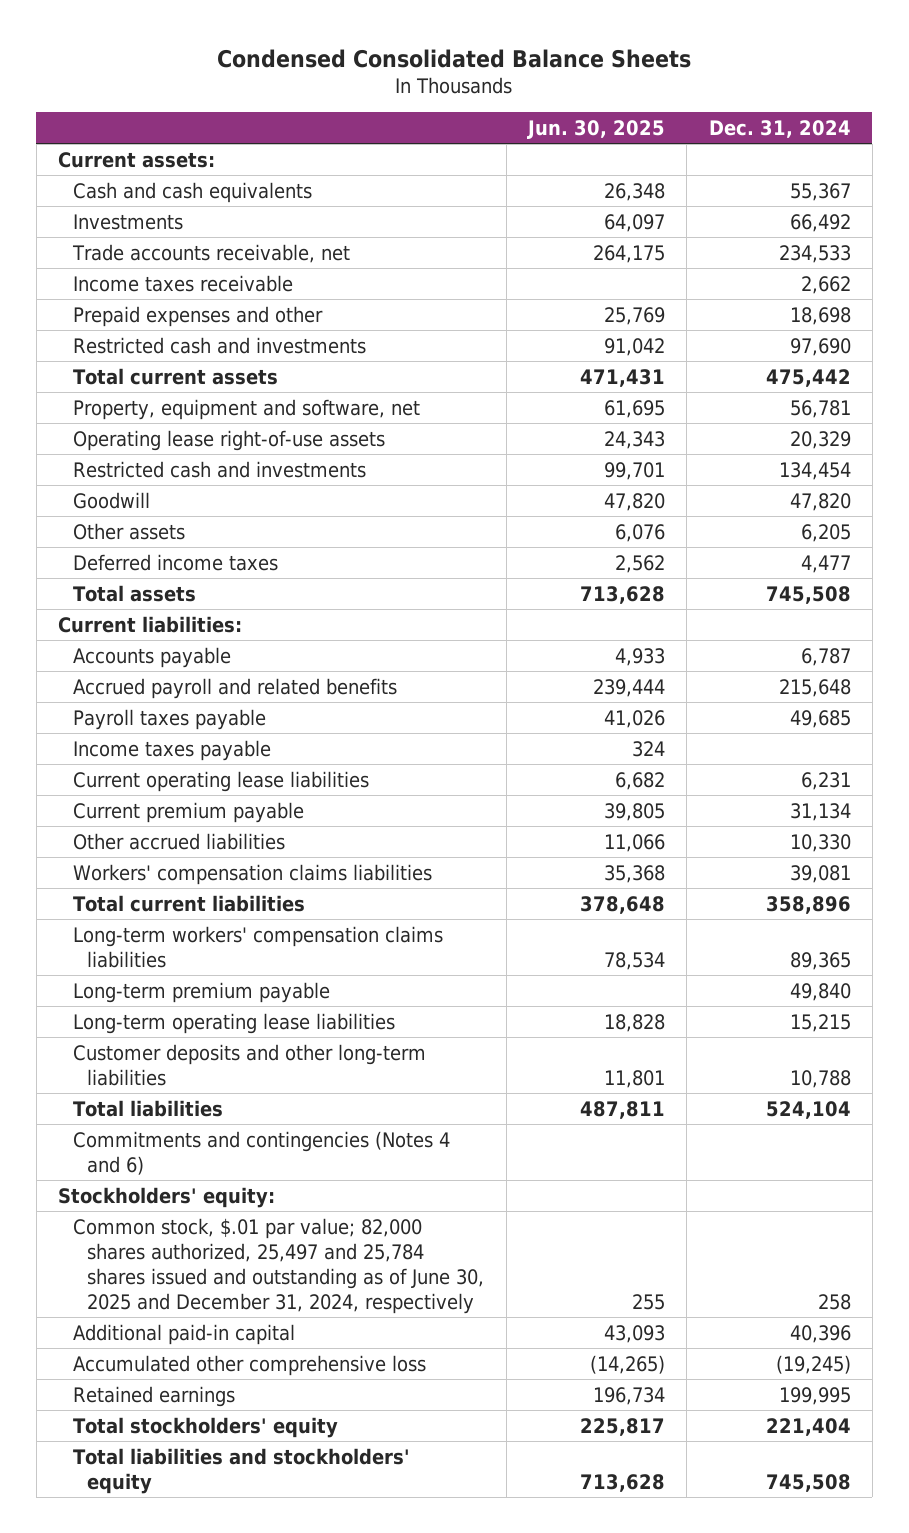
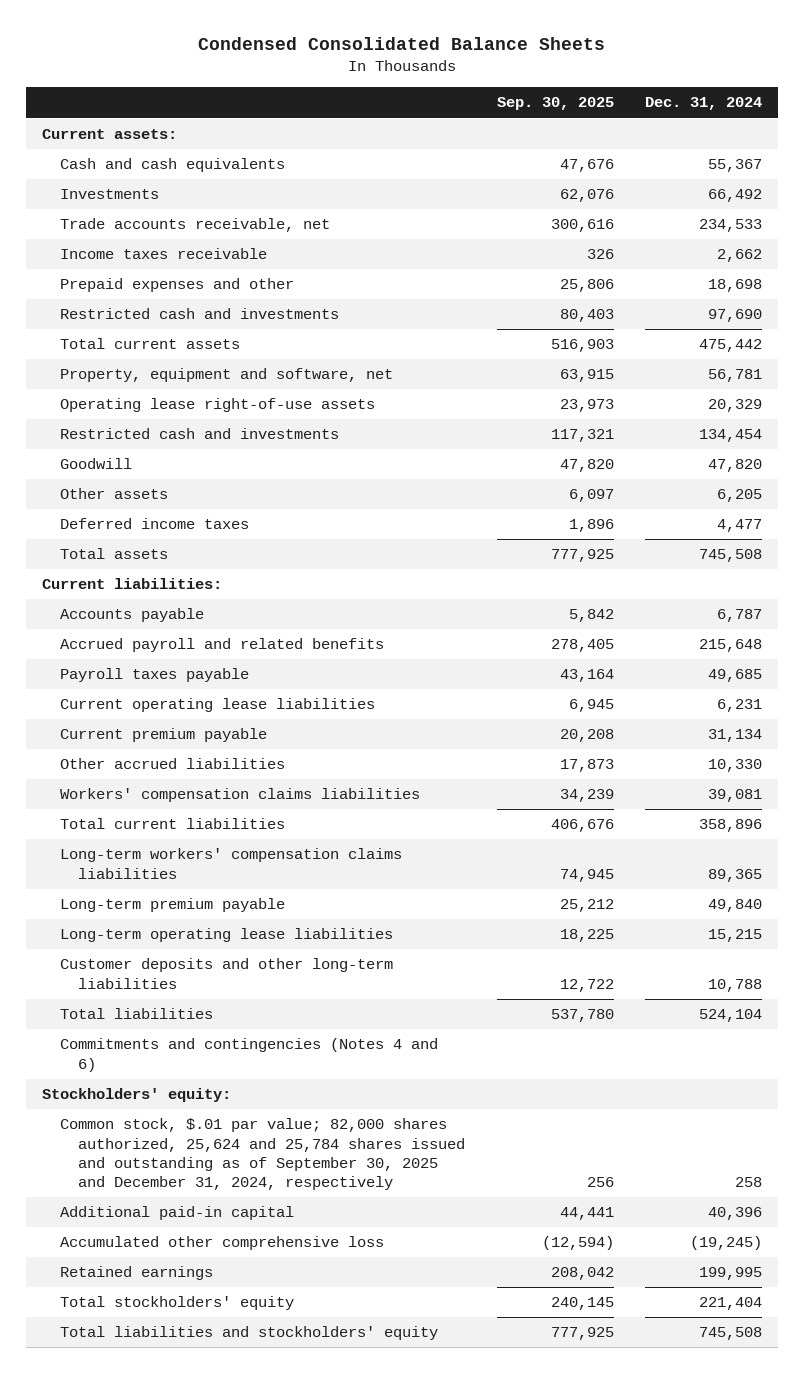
[526,119,665,139] Jun. 30, 2025 -> none
none -> [496,97,614,111] Sep. 30, 2025
[72,739,271,761] Income taxes payable -> none
[72,1217,485,1314] Common stock, $.01 par value; 82,000 shares authorized, 25,497 and 25,784 shares issued and outstanding as of June 30, 2025 and December 31, 2024, respectively -> [59,1118,465,1191] Common stock, $.01 par value; 82,000 shares authorized, 25,624 and 25,784 shares issued and outstanding as of September 30, 2025 and December 31, 2024, respectively

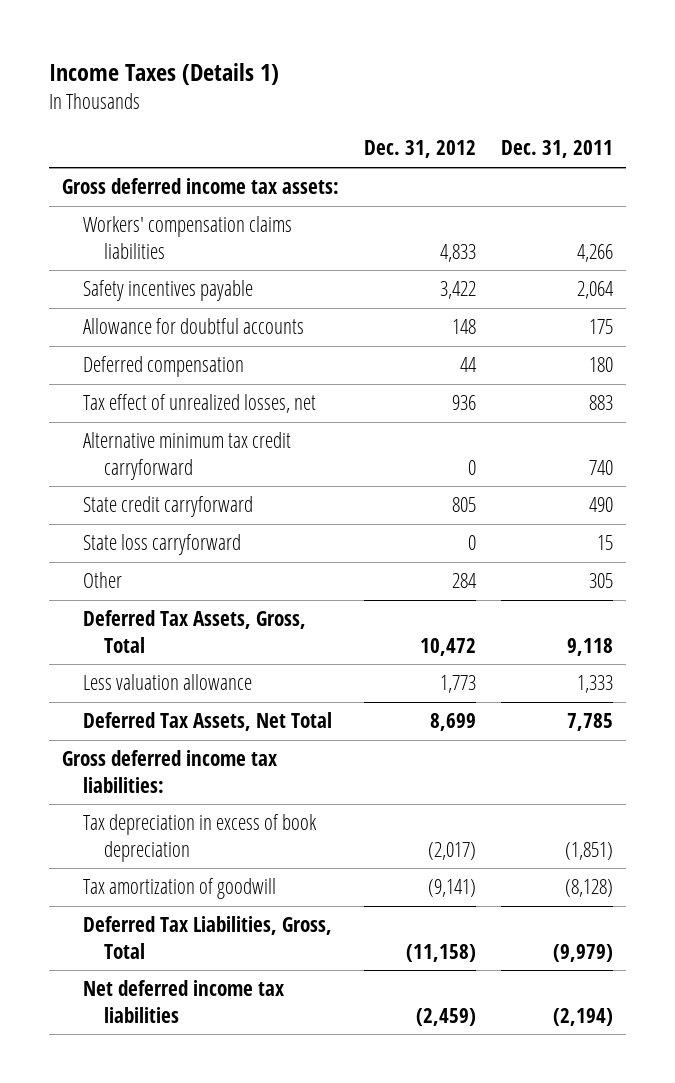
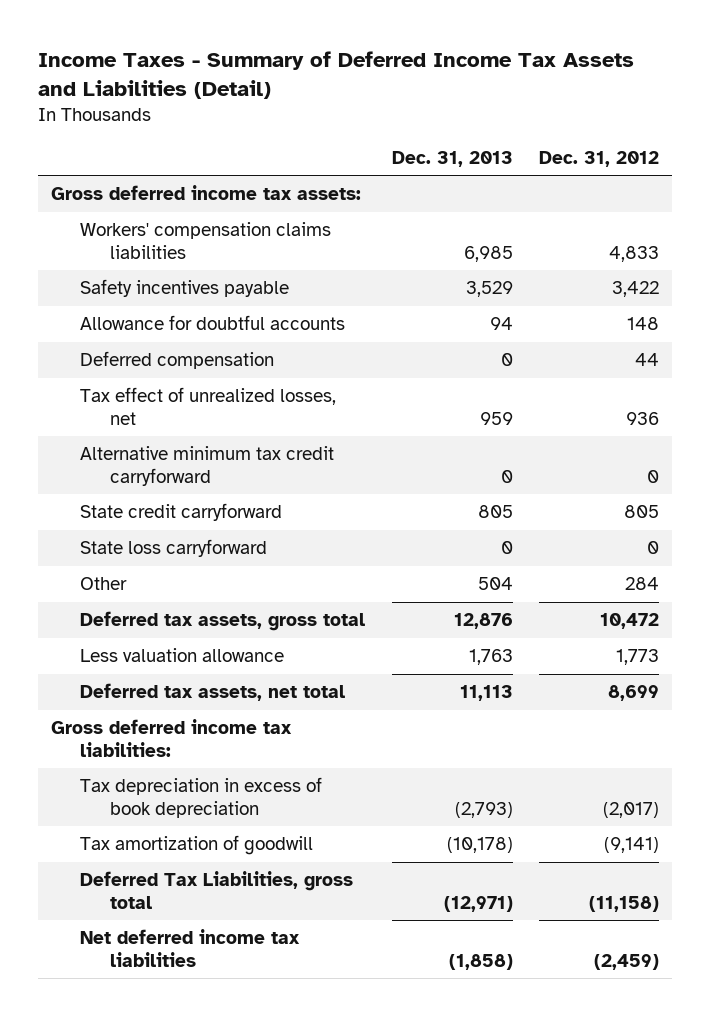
[49,62,280,85] Income Taxes (Details 1) -> [38,50,635,99] Income Taxes - Summary of Deferred Income Tax Assets and Liabilities (Detail)
[501,140,614,159] Dec. 31, 2011 -> none
none -> [391,150,513,167] Dec. 31, 2013
[82,610,306,653] Deferred Tax Assets, Gross, Total -> [80,611,366,632] Deferred tax assets, gross total
[82,712,332,732] Deferred Tax Assets, Net Total -> [80,683,346,702] Deferred tax assets, net total
[82,916,332,959] Deferred Tax Liabilities, Gross, Total -> [80,871,354,910] Deferred Tax Liabilities, gross total

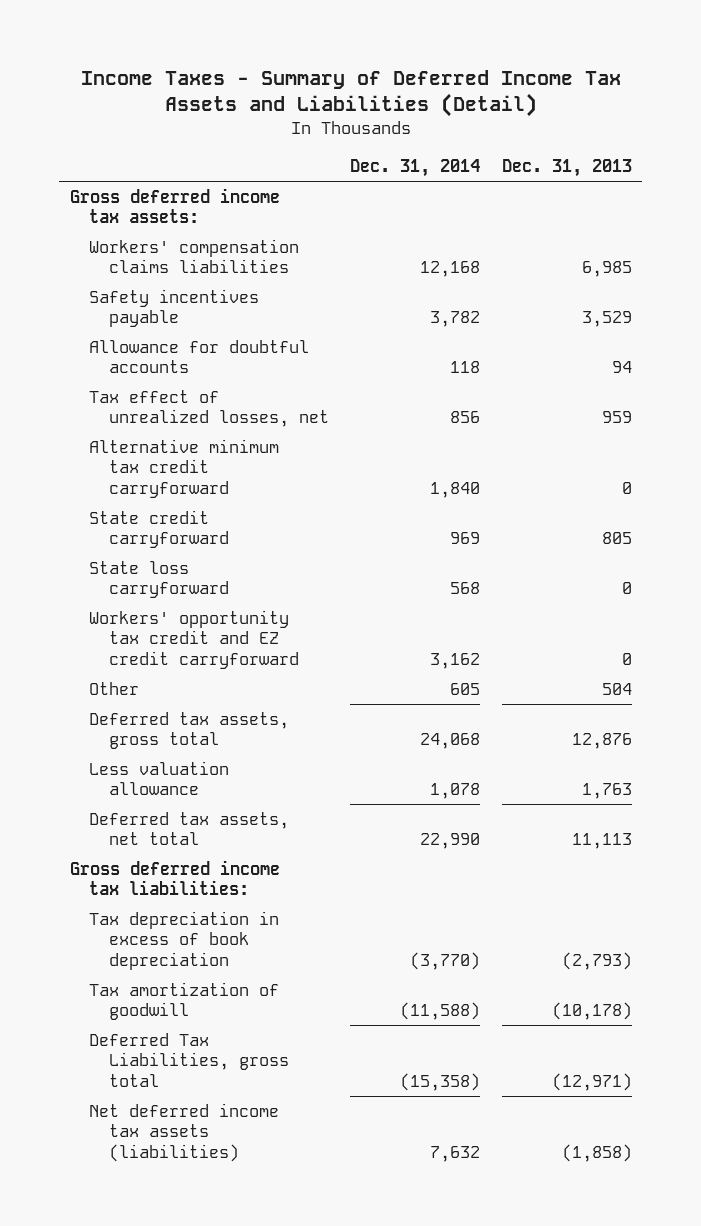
[538,150,659,167] Dec. 31, 2012 -> none
none -> [350,159,481,178] Dec. 31, 2014
[80,351,275,370] Deferred compensation -> none
none -> [89,609,300,669] Workers' opportunity tax credit and EZ credit carryforward
[80,929,301,968] Net deferred income tax liabilities -> [89,1102,280,1162] Net deferred income tax assets (liabilities)

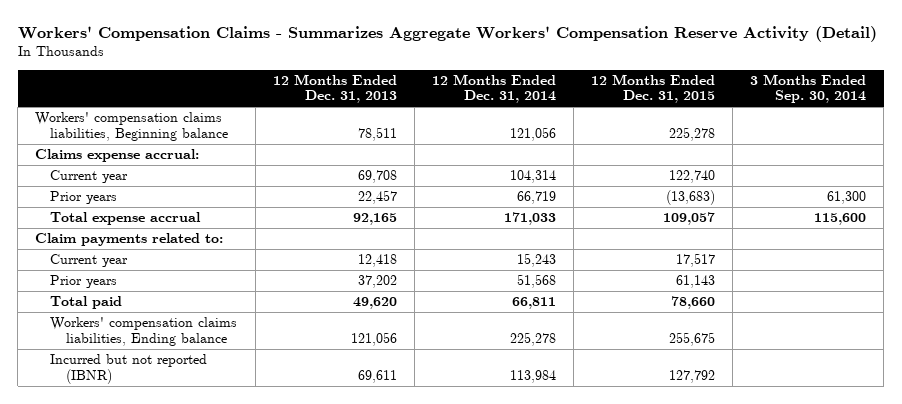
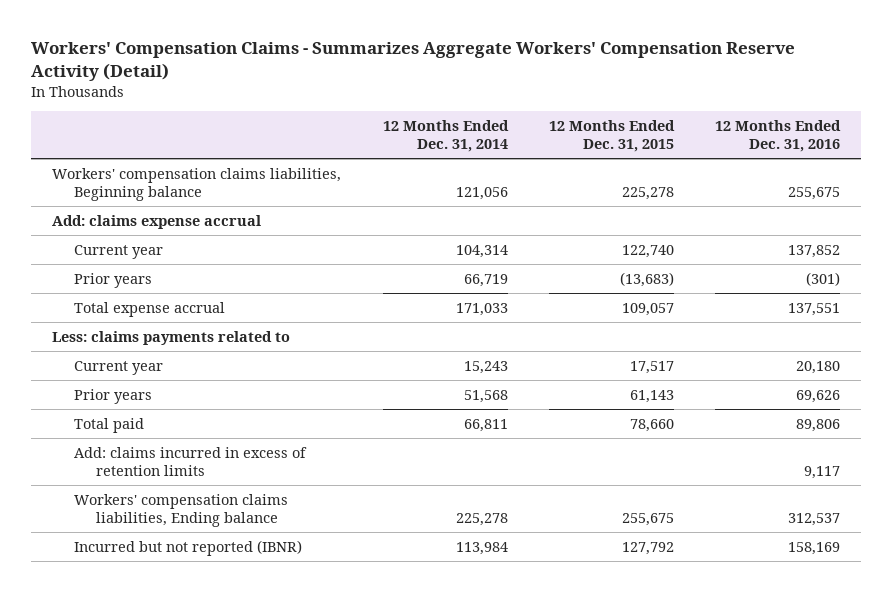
[272,73,397,104] 12 Months Ended Dec. 31, 2013 -> none
[750,73,867,104] 3 Months Ended Sep. 30, 2014 -> none
none -> [715,119,842,153] 12 Months Ended Dec. 31, 2016
[35,149,200,163] Claims expense accrual: -> [52,214,262,229] Add: claims expense accrual
[35,233,224,247] Claim payments related to: -> [52,330,291,345] Less: claims payments related to
none -> [74,446,308,477] Add: claims incurred in excess of retention limits

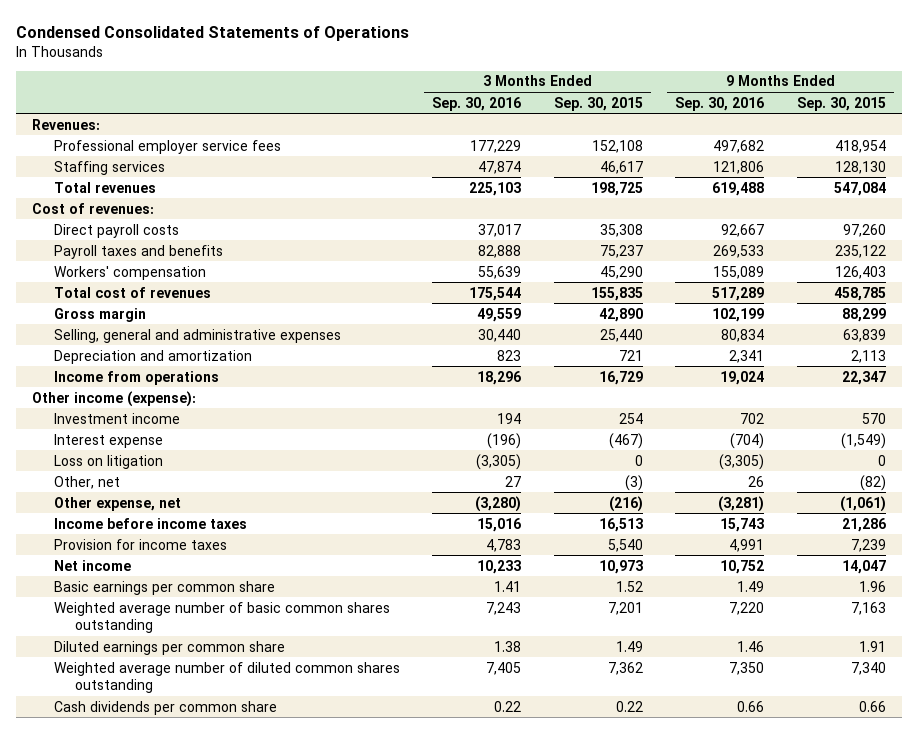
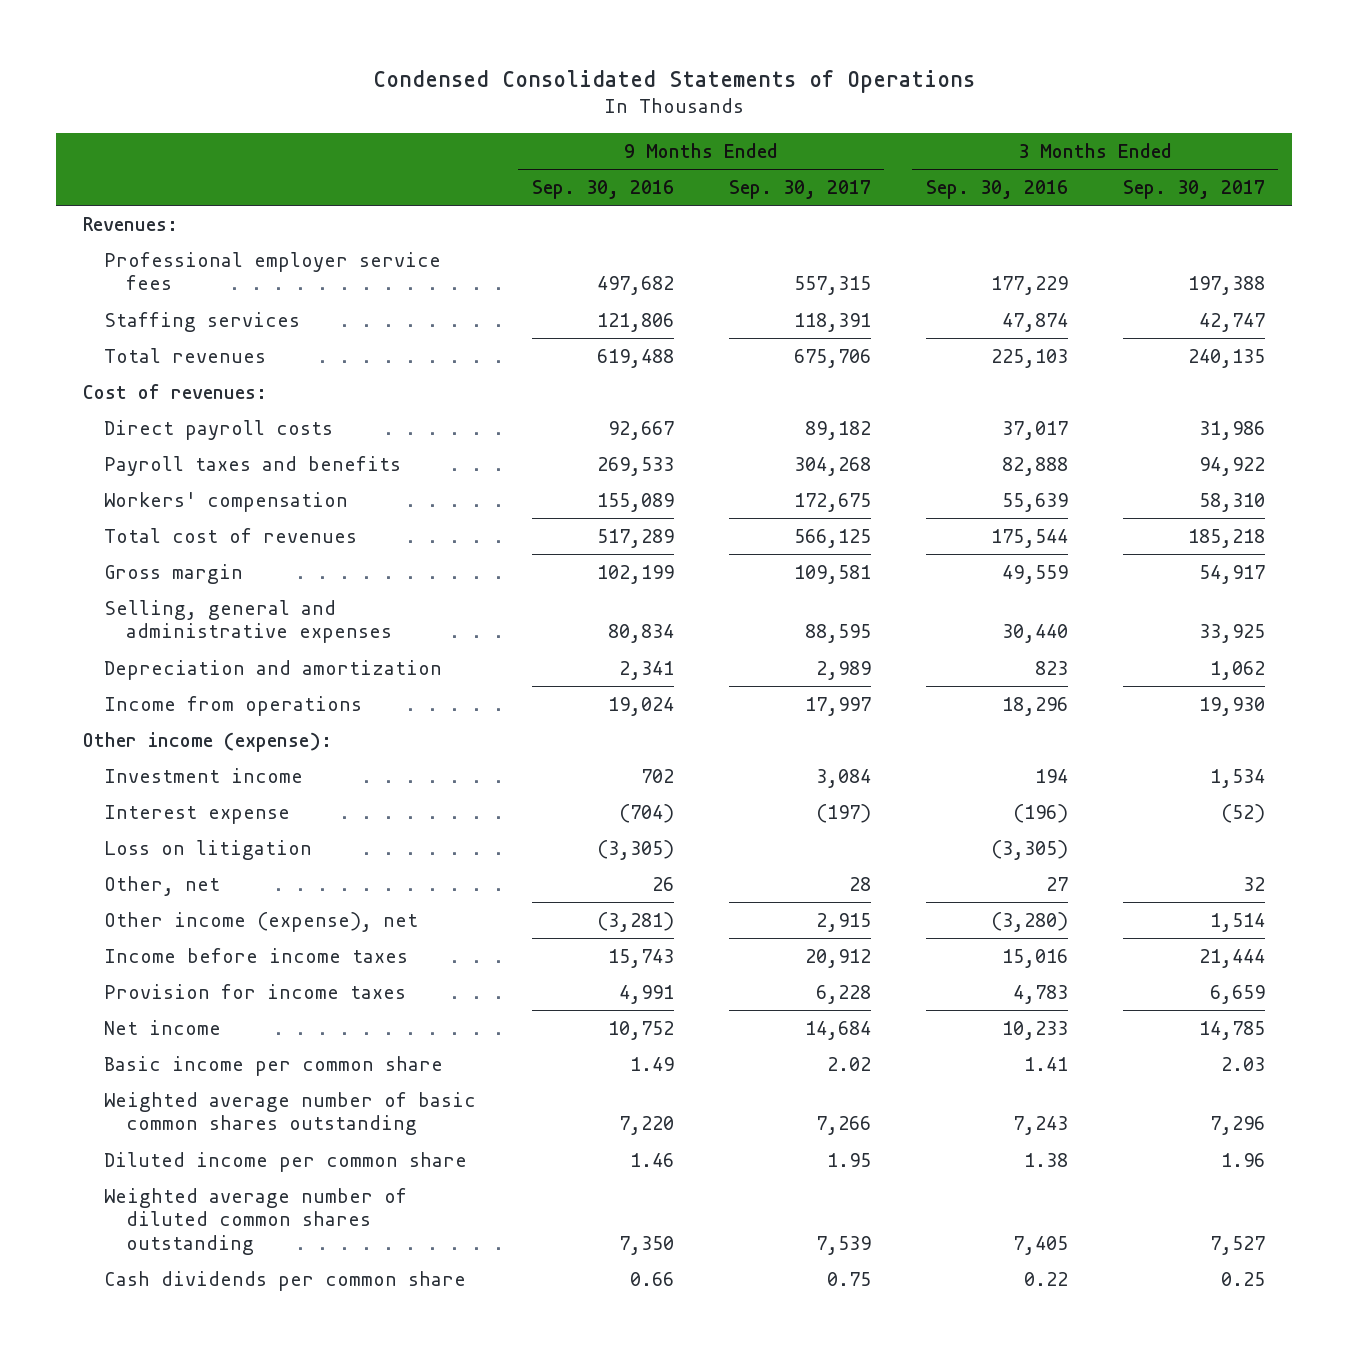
[553,96,643,111] Sep. 30, 2015 -> none
[796,96,886,111] Sep. 30, 2015 -> none
none -> [728,180,871,200] Sep. 30, 2017
none -> [1122,180,1265,200] Sep. 30, 2017
[53,496,181,511] Other expense, net -> [104,911,419,932] Other income (expense), net
[53,580,275,595] Basic earnings per common share -> [104,1055,444,1076] Basic income per common share
[53,640,285,655] Diluted earnings per common share -> [104,1151,468,1172] Diluted income per common share

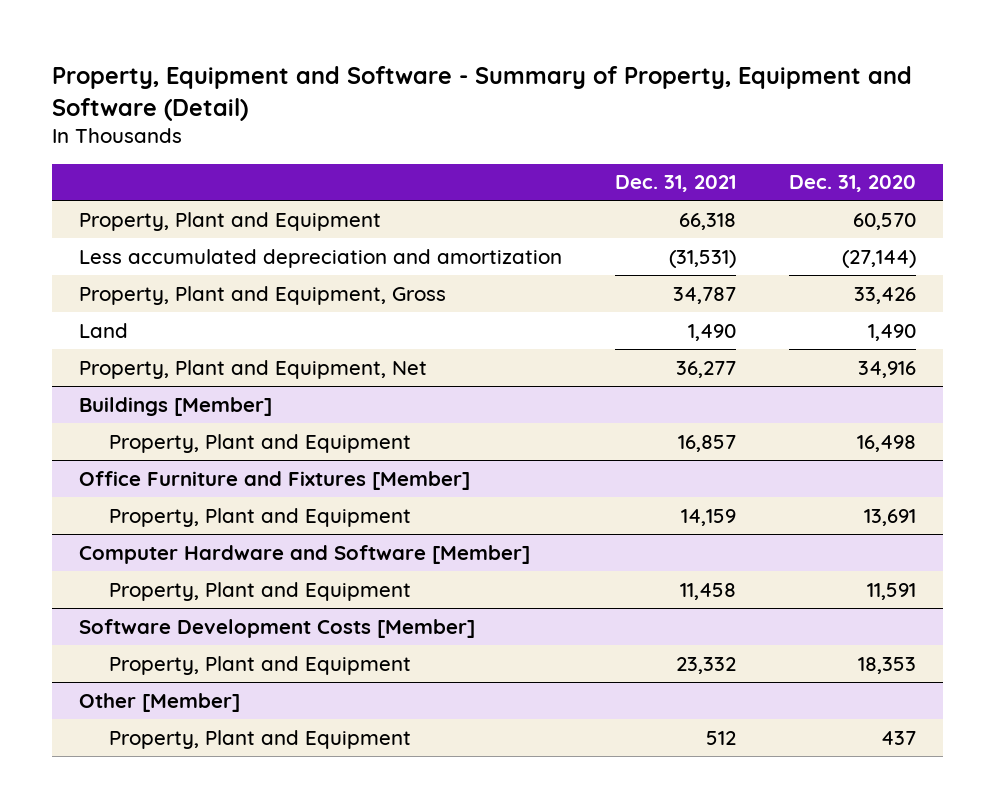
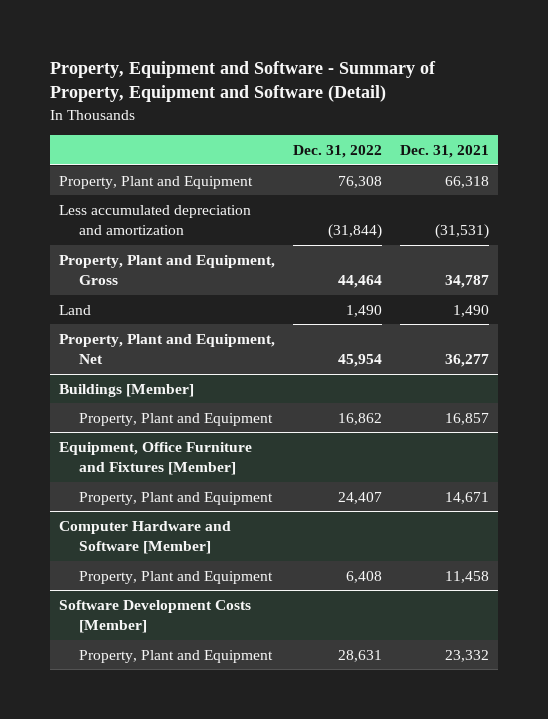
[789,175,917,193] Dec. 31, 2020 -> none
none -> [293,144,383,158] Dec. 31, 2022
[79,470,471,490] Office Furniture and Fixtures [Member] -> [58,441,252,475] Equipment, Office Furniture and Fixtures [Member]
[681,508,737,526] 14,159 -> [445,491,490,504] 14,671
[79,692,241,712] Other [Member] -> none
[109,729,412,749] Property, Plant and Equipment -> none

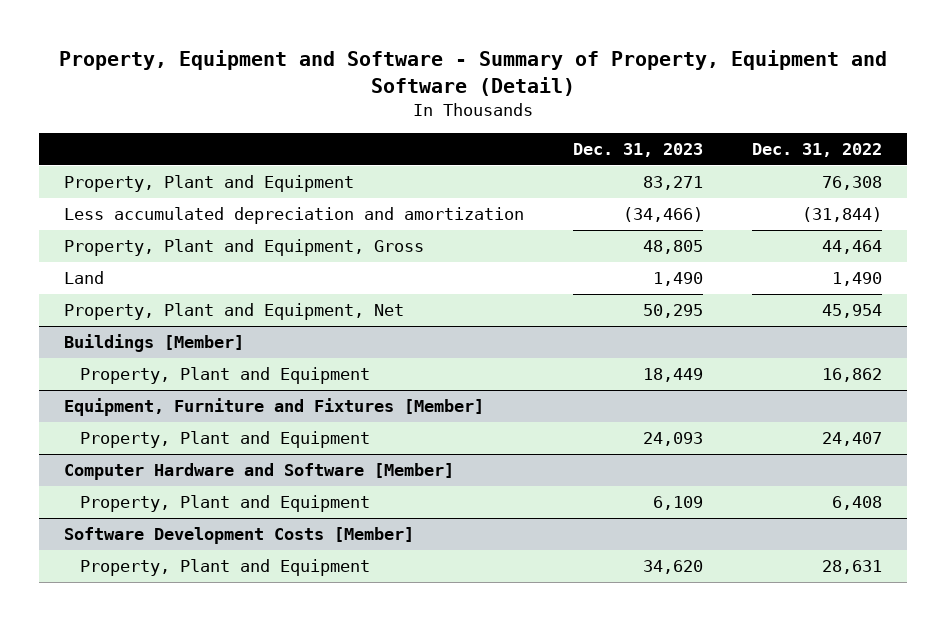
[400,144,490,158] Dec. 31, 2021 -> none
none -> [573,143,704,158] Dec. 31, 2023
[58,441,252,475] Equipment, Office Furniture and Fixtures [Member] -> [64,398,485,417] Equipment, Furniture and Fixtures [Member]

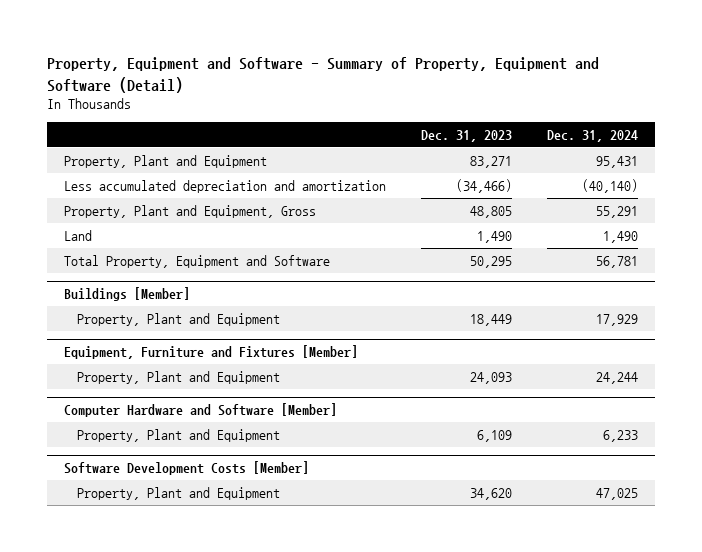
[752,143,883,158] Dec. 31, 2022 -> none
none -> [546,129,638,142] Dec. 31, 2024
[64,303,405,321] Property, Plant and Equipment, Net -> [64,254,331,268] Total Property, Equipment and Software

